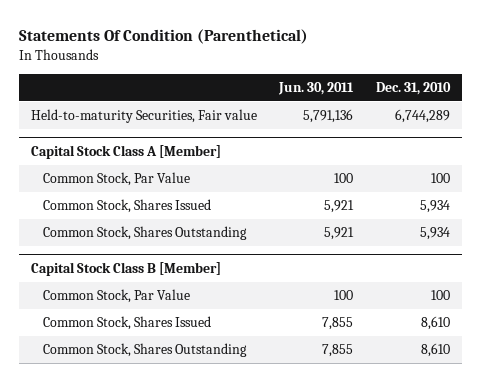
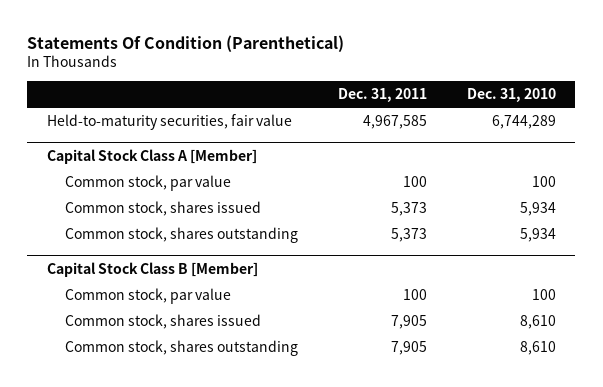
[278,81,355,95] Jun. 30, 2011 -> none
none -> [338,88,428,103] Dec. 31, 2011
[30,109,257,124] Held-to-maturity Securities, Fair value -> [47,114,293,131] Held-to-maturity securities, fair value
[43,172,191,187] Common Stock, Par Value -> [65,175,232,192] Common stock, par value
[43,199,212,214] Common Stock, Shares Issued -> [65,201,262,217] Common stock, shares issued
[43,226,248,241] Common Stock, Shares Outstanding -> [65,227,299,244] Common stock, shares outstanding
[43,289,191,304] Common Stock, Par Value -> [65,288,232,305] Common stock, par value
[43,316,212,331] Common Stock, Shares Issued -> [65,314,262,330] Common stock, shares issued
[43,343,248,358] Common Stock, Shares Outstanding -> [65,340,299,357] Common stock, shares outstanding

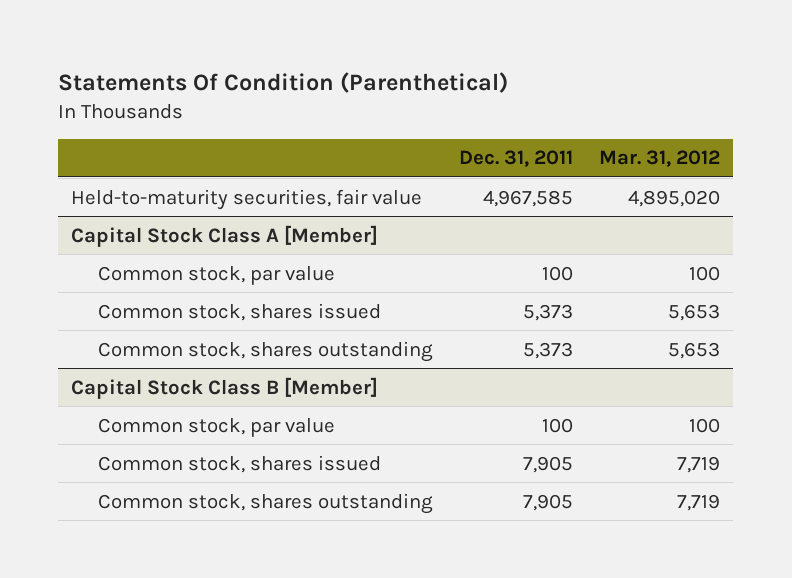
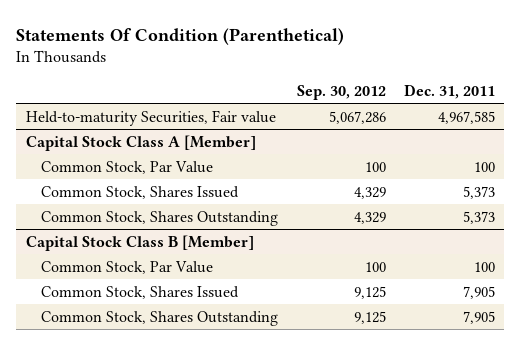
[599,150,721,168] Mar. 31, 2012 -> none
none -> [296,84,386,100] Sep. 30, 2012
[71,188,423,210] Held-to-maturity securities, fair value -> [25,109,276,126] Held-to-maturity Securities, Fair value
[98,265,336,285] Common stock, par value -> [41,160,214,174] Common Stock, Par Value
[98,302,382,321] Common stock, shares issued -> [41,185,240,199] Common Stock, Shares Issued
[98,340,434,362] Common stock, shares outstanding -> [41,210,279,226] Common Stock, Shares Outstanding
[98,417,336,437] Common stock, par value -> [41,260,214,274] Common Stock, Par Value
[98,454,382,473] Common stock, shares issued -> [41,285,240,299] Common Stock, Shares Issued
[98,492,434,514] Common stock, shares outstanding -> [41,310,279,326] Common Stock, Shares Outstanding

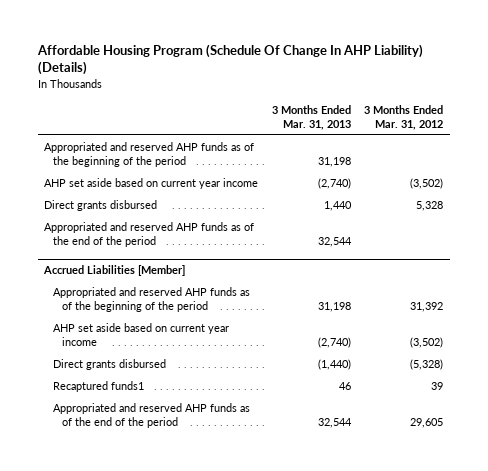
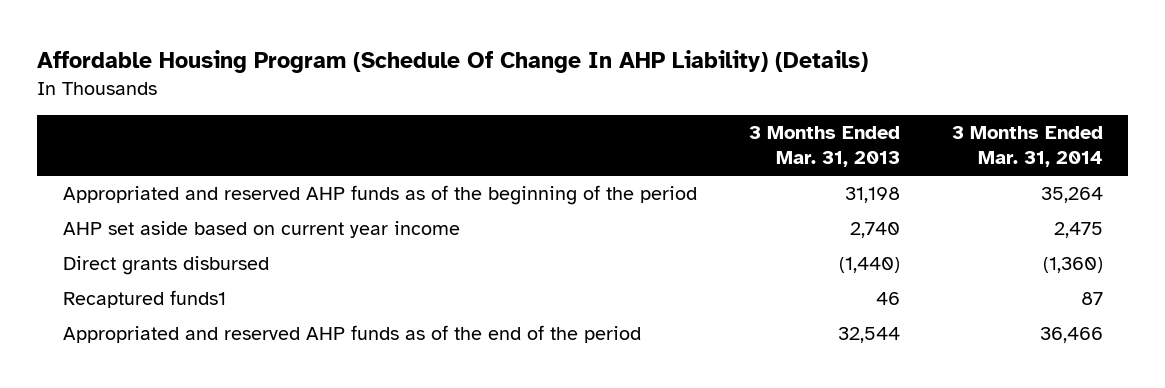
[364,104,444,131] 3 Months Ended Mar. 31, 2012 -> none
none -> [951,126,1103,168] 3 Months Ended Mar. 31, 2014
[44,199,158,211] Direct grants disbursed -> none
[44,221,255,248] Appropriated and reserved AHP funds as of the end of the period -> none
[43,265,186,277] Accrued Liabilities [Member] -> none
[53,286,251,313] Appropriated and reserved AHP funds as of the beginning of the period -> none
[53,322,230,347] AHP set aside based on current year income -> none
[317,177,351,189] (2,740) -> [849,222,900,239] 2,740

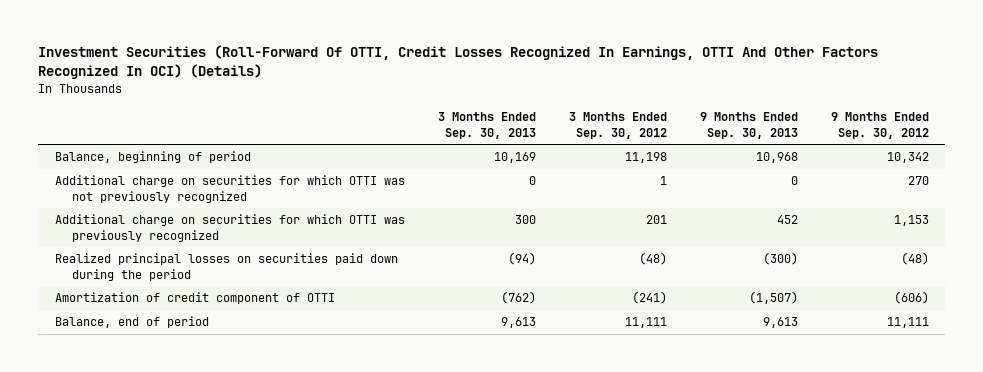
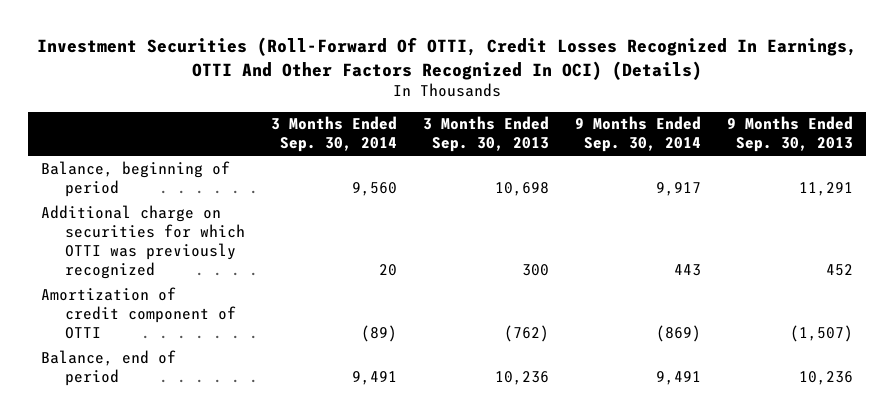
[568,112,667,139] 3 Months Ended Sep. 30, 2012 -> none
[830,112,929,139] 9 Months Ended Sep. 30, 2012 -> none
none -> [271,116,398,153] 3 Months Ended Sep. 30, 2014
none -> [575,116,702,153] 9 Months Ended Sep. 30, 2014
[54,175,405,203] Additional charge on securities for which OTTI was not previously recognized -> none
[493,152,536,164] 10,169 -> [495,181,550,196] 10,698
[755,152,798,164] 10,968 -> [798,181,853,196] 11,291
[54,253,398,281] Realized principal losses on securities paid down during the period -> none
[500,317,536,329] 9,613 -> [495,370,550,385] 10,236
[762,317,798,329] 9,613 -> [798,370,853,385] 10,236

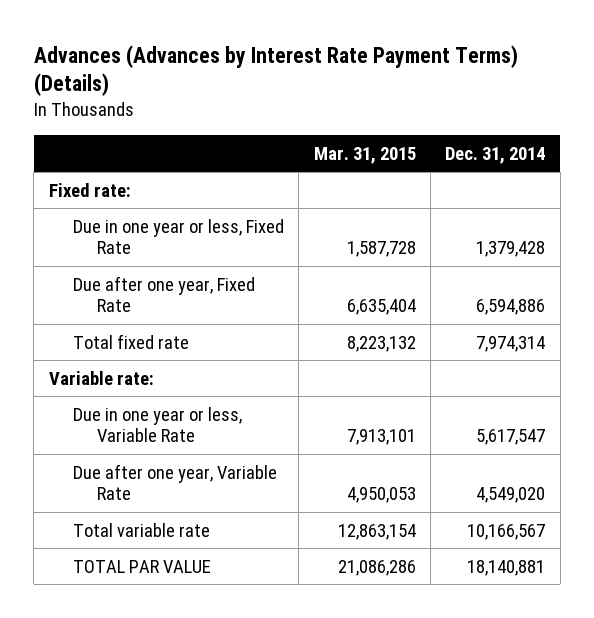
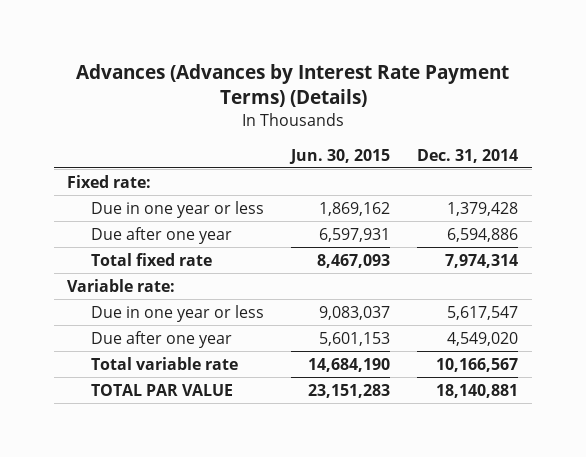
[313,146,416,164] Mar. 31, 2015 -> none
none -> [288,148,390,164] Jun. 30, 2015
[73,218,285,255] Due in one year or less, Fixed Rate -> [90,200,264,218] Due in one year or less
[73,275,256,313] Due after one year, Fixed Rate -> [90,226,232,244] Due after one year
[73,406,243,443] Due in one year or less, Variable Rate -> [90,304,264,322] Due in one year or less
[73,463,278,501] Due after one year, Variable Rate -> [90,330,232,348] Due after one year

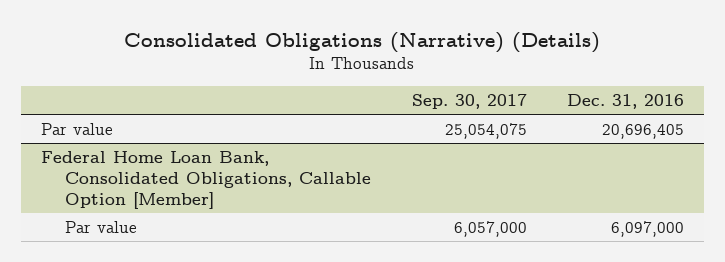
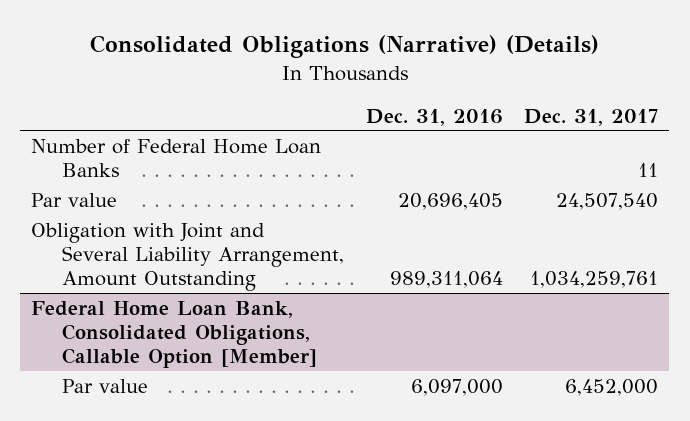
[411,93,527,109] Sep. 30, 2017 -> none
none -> [524,108,659,126] Dec. 31, 2017
none -> [31,139,322,177] Number of Federal Home Loan Banks
none -> [31,223,344,291] Obligation with Joint and Several Liability Arrangement, Amount Outstanding

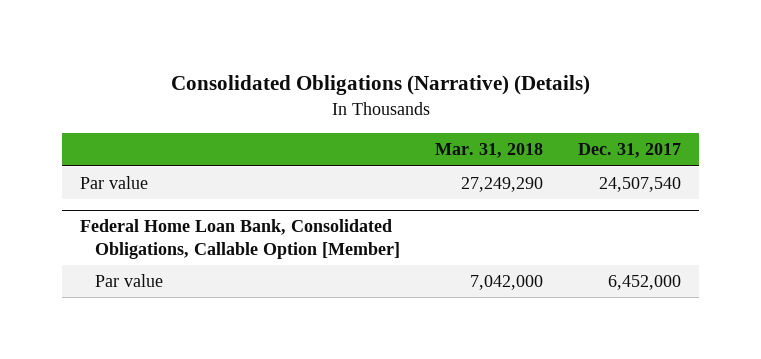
[365,108,503,126] Dec. 31, 2016 -> none
none -> [435,143,544,159] Mar. 31, 2018
[31,139,322,177] Number of Federal Home Loan Banks -> none
[31,223,344,291] Obligation with Joint and Several Liability Arrangement, Amount Outstanding -> none

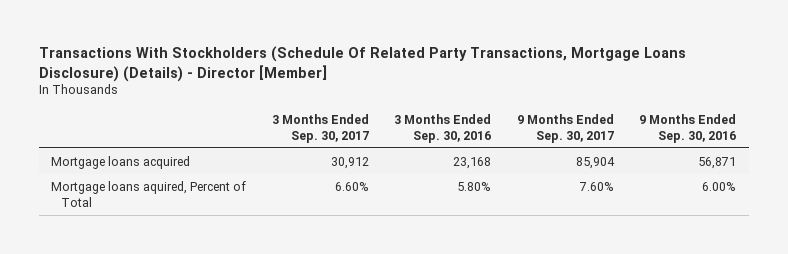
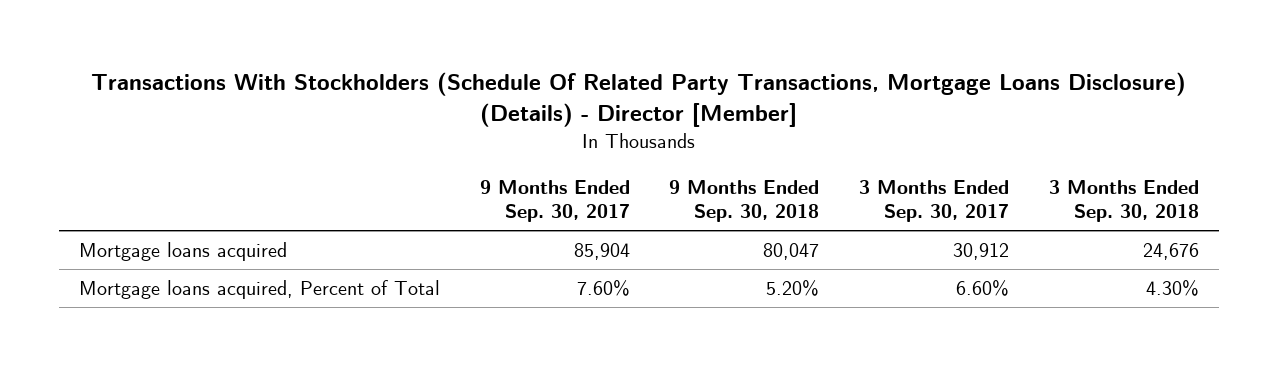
[394,114,492,143] 3 Months Ended Sep. 30, 2016 -> none
[639,114,737,143] 9 Months Ended Sep. 30, 2016 -> none
none -> [669,180,820,223] 9 Months Ended Sep. 30, 2018
none -> [1048,180,1199,223] 3 Months Ended Sep. 30, 2018
[51,181,247,207] Mortgage loans aquired, Percent of Total -> [79,280,441,300] Mortgage loans acquired, Percent of Total

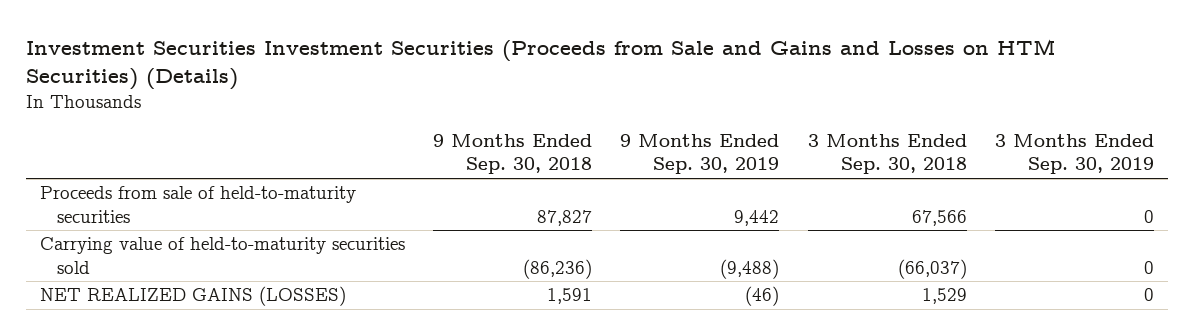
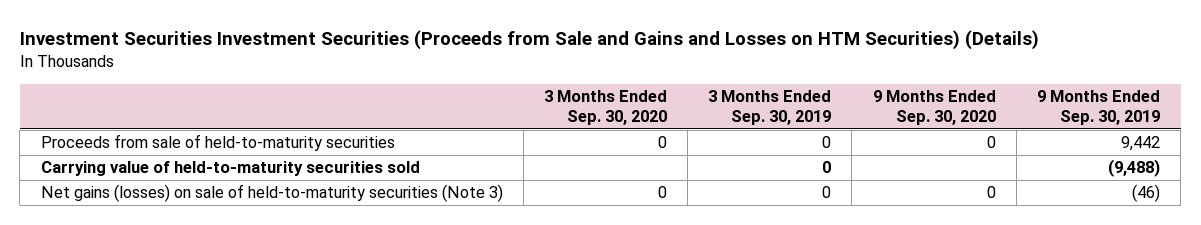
[433,134,593,175] 9 Months Ended Sep. 30, 2018 -> none
[807,134,967,175] 3 Months Ended Sep. 30, 2018 -> none
none -> [543,89,667,126] 3 Months Ended Sep. 30, 2020
none -> [872,89,996,126] 9 Months Ended Sep. 30, 2020
[40,286,347,307] NET REALIZED GAINS (LOSSES) -> [40,184,503,203] Net gains (losses) on sale of held-to-maturity securities (Note 3)

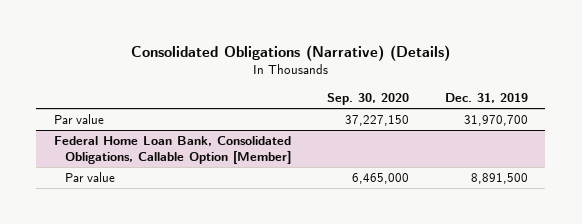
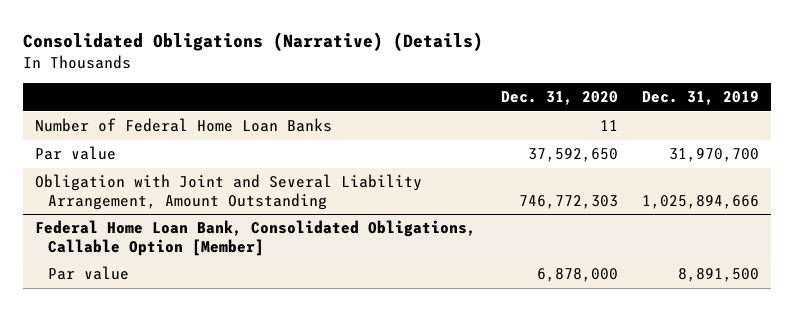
[326,93,409,106] Sep. 30, 2020 -> none
none -> [500,91,618,106] Dec. 31, 2020
none -> [35,118,333,133] Number of Federal Home Loan Banks
none -> [35,174,423,210] Obligation with Joint and Several Liability Arrangement, Amount Outstanding

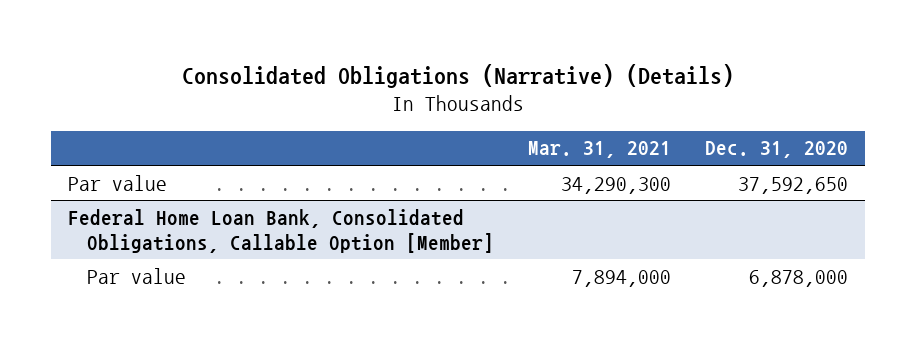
[642,91,760,106] Dec. 31, 2019 -> none
none -> [527,141,671,159] Mar. 31, 2021
[35,118,333,133] Number of Federal Home Loan Banks -> none
[35,174,423,210] Obligation with Joint and Several Liability Arrangement, Amount Outstanding -> none

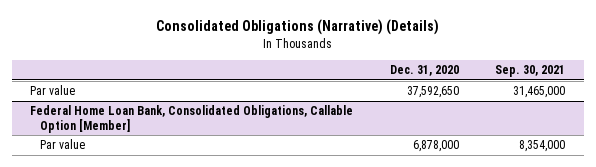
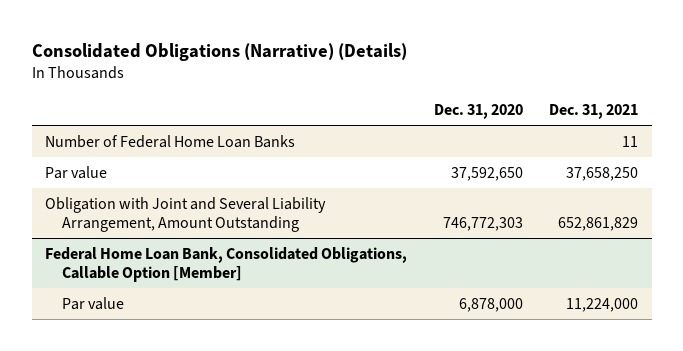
[495,65,566,78] Sep. 30, 2021 -> none
none -> [549,104,639,120] Dec. 31, 2021
none -> [45,134,296,148] Number of Federal Home Loan Banks
none -> [45,196,327,232] Obligation with Joint and Several Liability Arrangement, Amount Outstanding

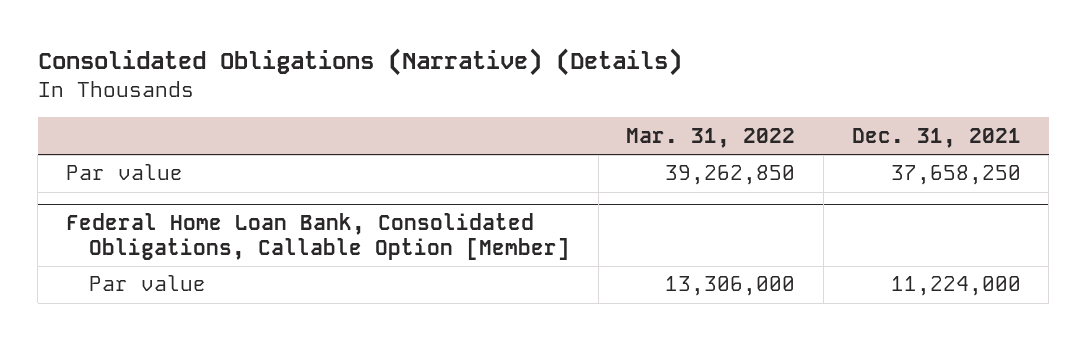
[433,104,523,120] Dec. 31, 2020 -> none
none -> [626,127,796,148] Mar. 31, 2022
[45,134,296,148] Number of Federal Home Loan Banks -> none
[45,196,327,232] Obligation with Joint and Several Liability Arrangement, Amount Outstanding -> none

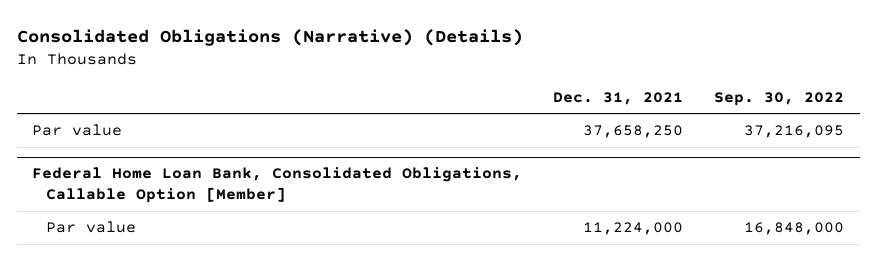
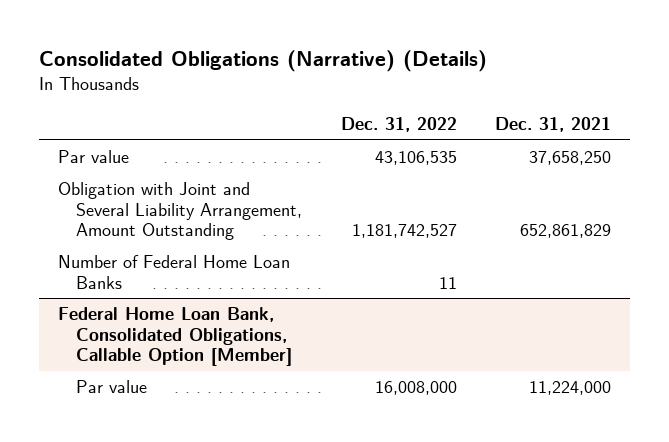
[714,91,845,106] Sep. 30, 2022 -> none
none -> [340,116,457,132] Dec. 31, 2022
none -> [57,182,303,241] Obligation with Joint and Several Liability Arrangement, Amount Outstanding
none -> [57,255,290,289] Number of Federal Home Loan Banks

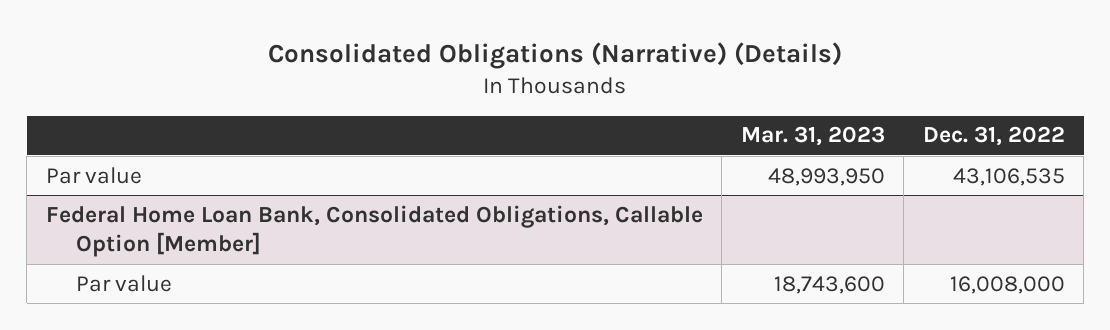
[495,116,612,132] Dec. 31, 2021 -> none
none -> [740,126,885,147] Mar. 31, 2023
[57,182,303,241] Obligation with Joint and Several Liability Arrangement, Amount Outstanding -> none
[57,255,290,289] Number of Federal Home Loan Banks -> none

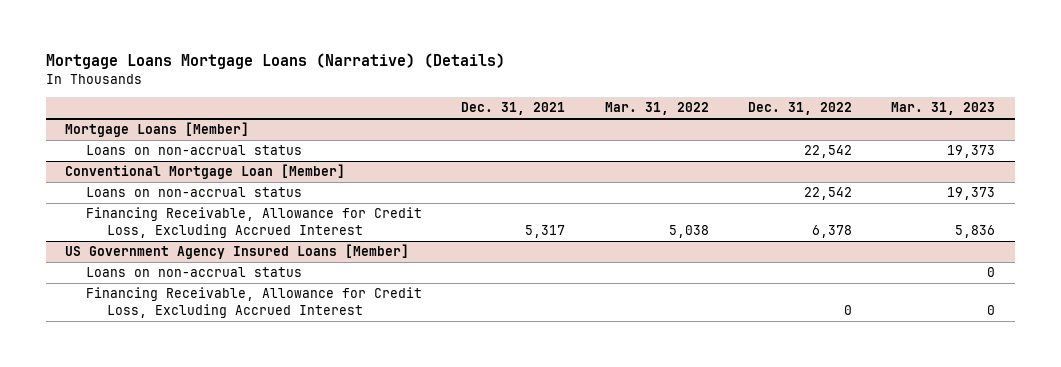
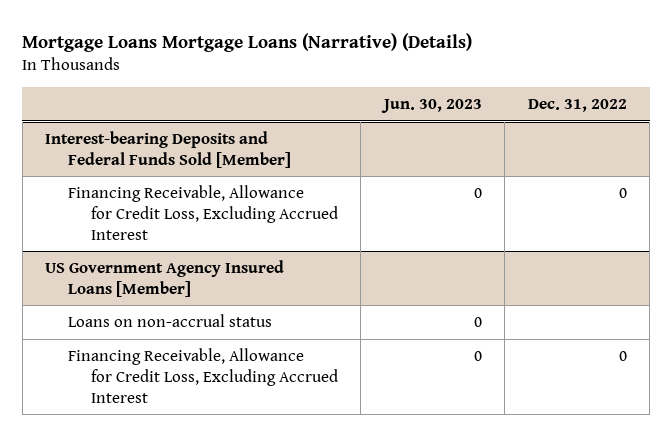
[461,102,566,116] Dec. 31, 2021 -> none
[604,102,709,116] Mar. 31, 2022 -> none
[891,102,996,116] Mar. 31, 2023 -> none
none -> [380,98,482,113] Jun. 30, 2023
[65,122,250,138] Mortgage Loans [Member] -> none
[86,145,303,156] Loans on non-accrual status -> none
[65,164,346,180] Conventional Mortgage Loan [Member] -> none
[86,187,303,198] Loans on non-accrual status -> none
none -> [45,130,291,168] Interest-bearing Deposits and Federal Funds Sold [Member]
[812,225,853,239] 6,378 -> [618,187,627,198] 0

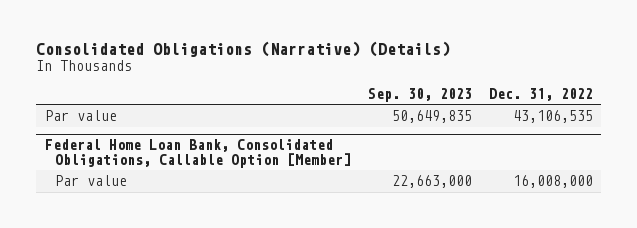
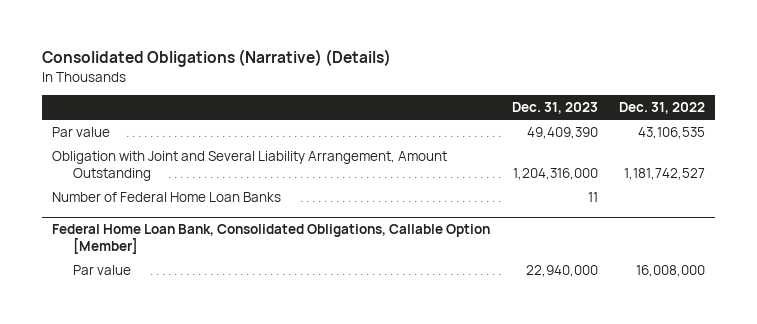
[367,87,472,102] Sep. 30, 2023 -> none
none -> [511,102,598,115] Dec. 31, 2023
none -> [52,150,448,181] Obligation with Joint and Several Liability Arrangement, Amount Outstanding
none -> [52,191,282,202] Number of Federal Home Loan Banks

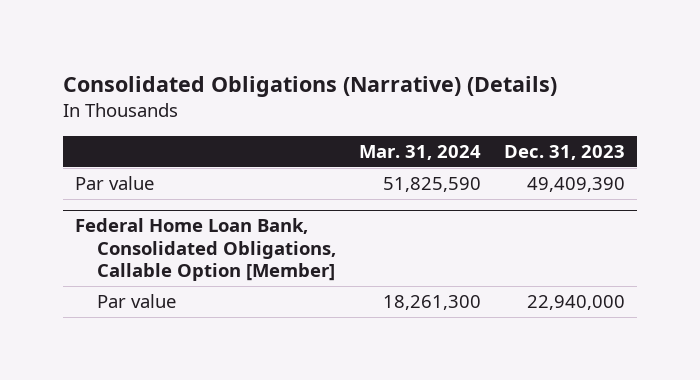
[618,102,705,115] Dec. 31, 2022 -> none
none -> [359,144,482,160] Mar. 31, 2024
[52,150,448,181] Obligation with Joint and Several Liability Arrangement, Amount Outstanding -> none
[52,191,282,202] Number of Federal Home Loan Banks -> none

